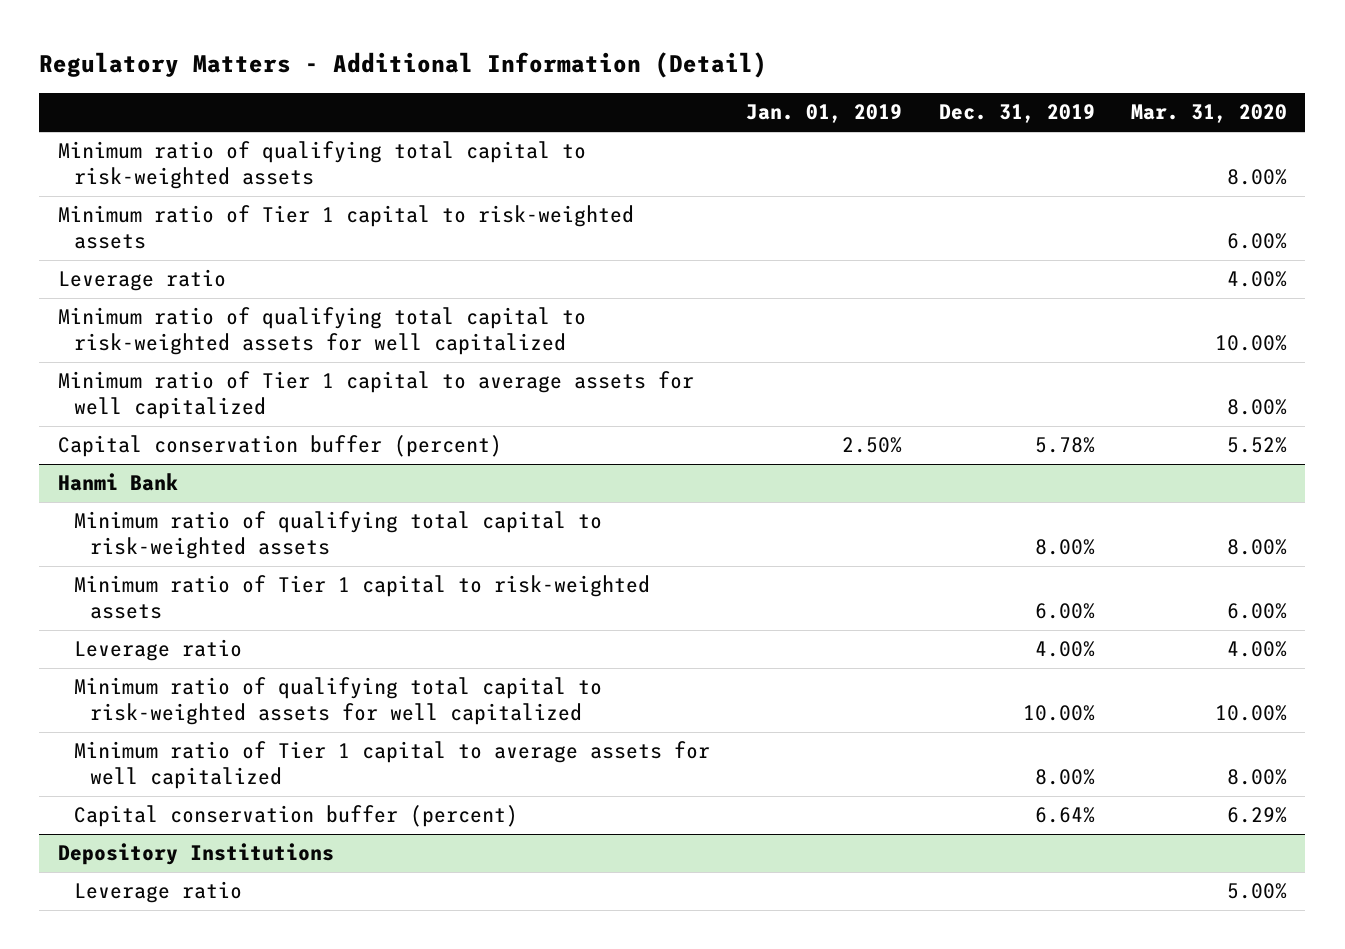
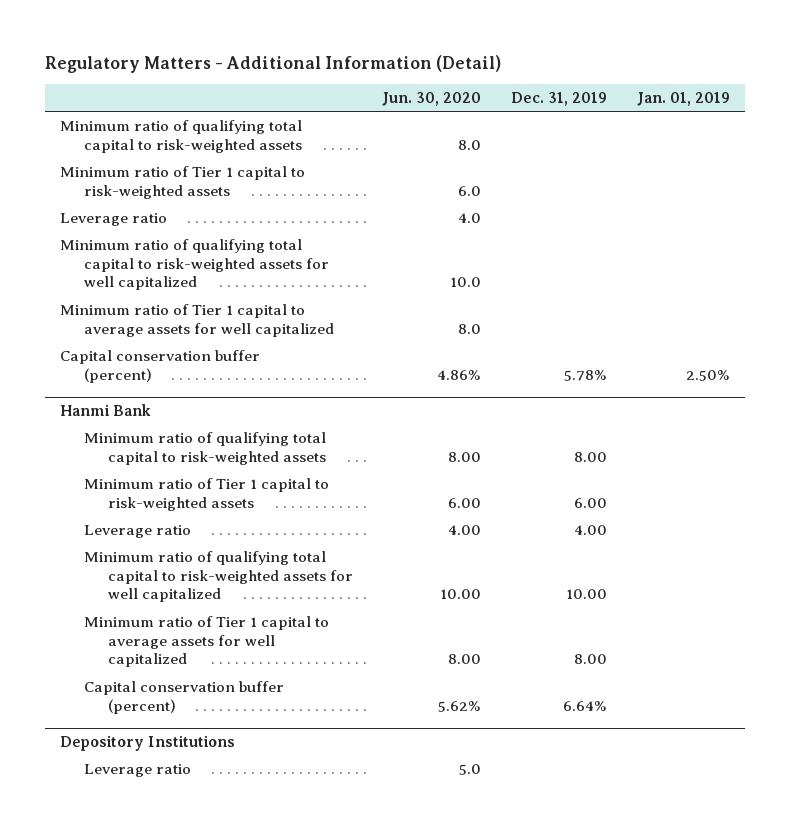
[1131,104,1288,124] Mar. 31, 2020 -> none
none -> [382,91,482,106] Jun. 30, 2020
[1034,539,1095,556] 8.00% -> [574,451,608,462] 8.00
[1034,603,1095,620] 6.00% -> [574,497,608,508] 6.00
[1034,641,1095,658] 4.00% -> [574,524,608,535] 4.00
[1022,705,1095,722] 10.00% -> [566,589,608,600] 10.00
[1034,769,1095,786] 8.00% -> [574,654,608,665] 8.00

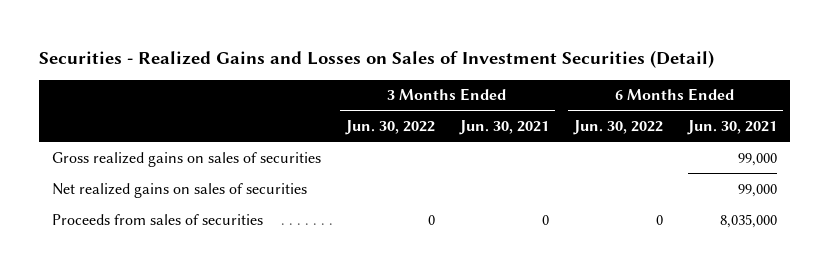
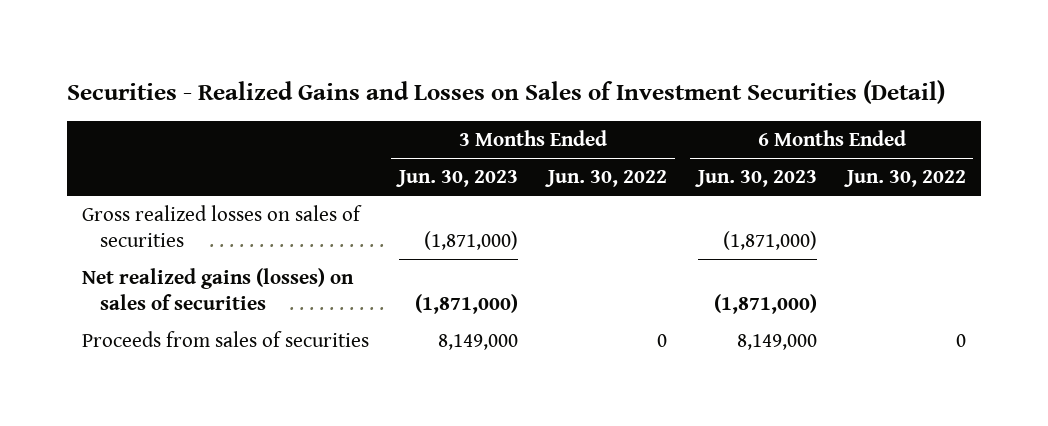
[458,120,549,136] Jun. 30, 2021 -> none
[686,120,777,136] Jun. 30, 2021 -> none
none -> [396,170,519,188] Jun. 30, 2023
none -> [694,170,817,188] Jun. 30, 2023
[51,151,321,167] Gross realized gains on sales of securities -> [81,205,362,247] Gross realized losses on sales of securities
[51,182,307,198] Net realized gains on sales of securities -> [81,268,354,310] Net realized gains (losses) on sales of securities

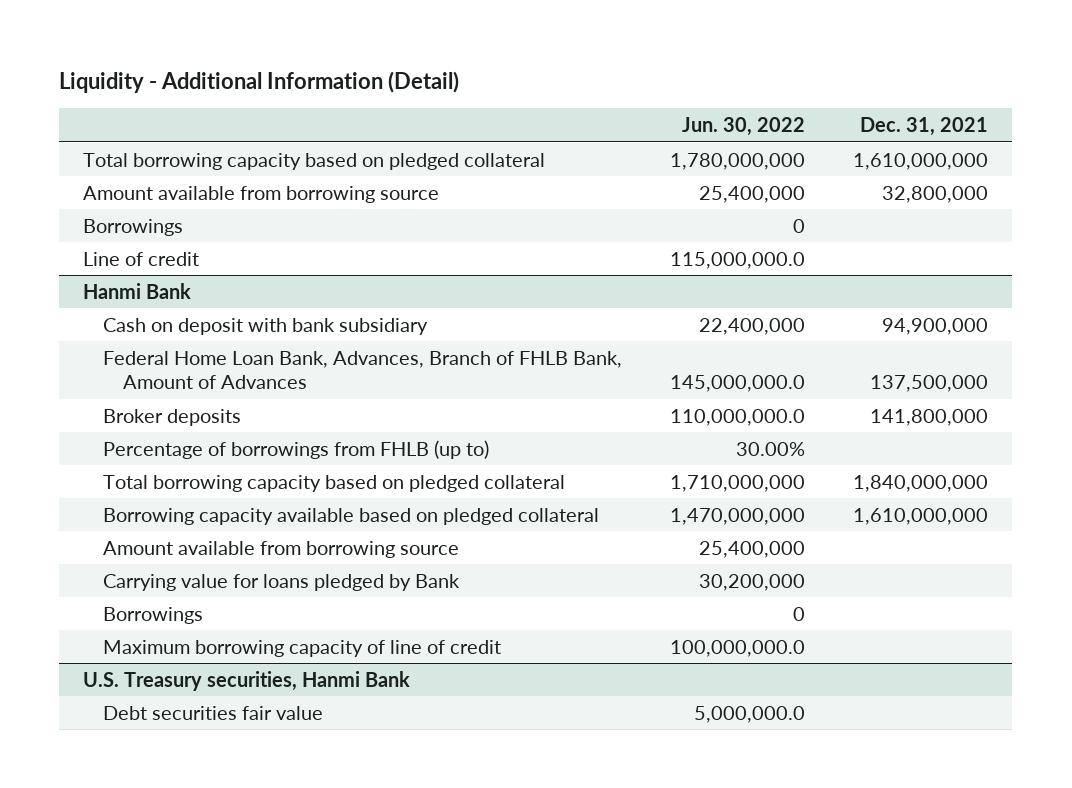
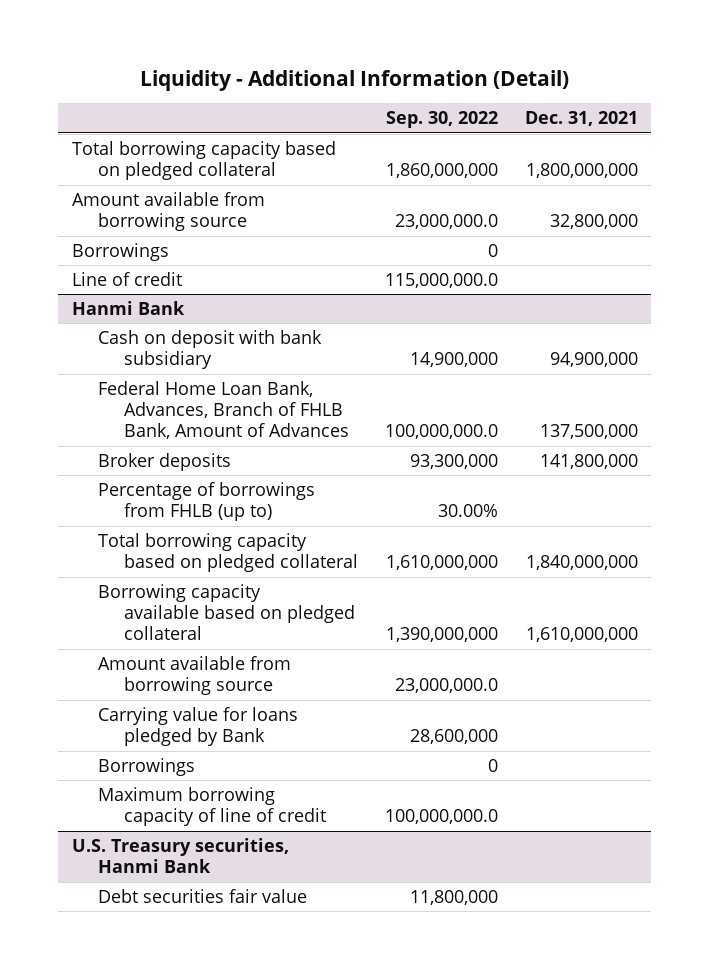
[682,117,806,137] Jun. 30, 2022 -> none
none -> [385,111,498,129] Sep. 30, 2022
[853,152,989,170] 1,610,000,000 -> [525,163,638,179] 1,800,000,000

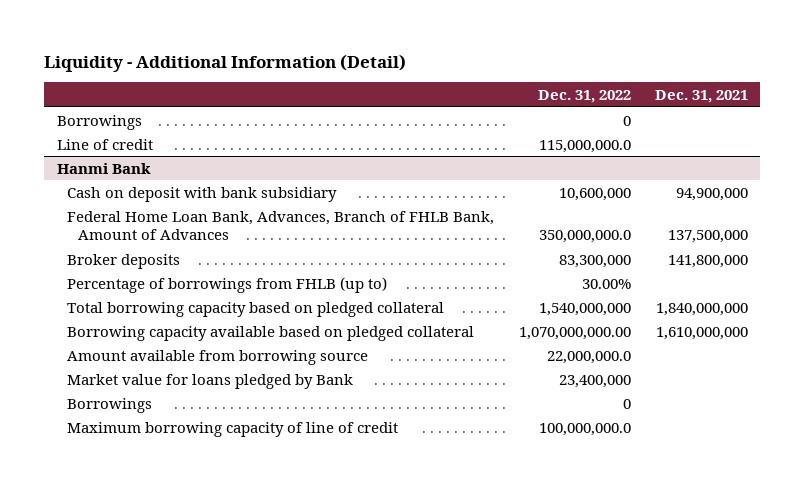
[385,111,498,129] Sep. 30, 2022 -> none
none -> [537,89,631,103] Dec. 31, 2022
[71,140,336,181] Total borrowing capacity based on pledged collateral -> none
[71,191,265,232] Amount available from borrowing source -> none
[97,706,298,747] Carrying value for loans pledged by Bank -> [67,373,354,389] Market value for loans pledged by Bank
[71,837,289,874] U.S. Treasury securities, Hanmi Bank -> none
[97,888,307,903] Debt securities fair value -> none

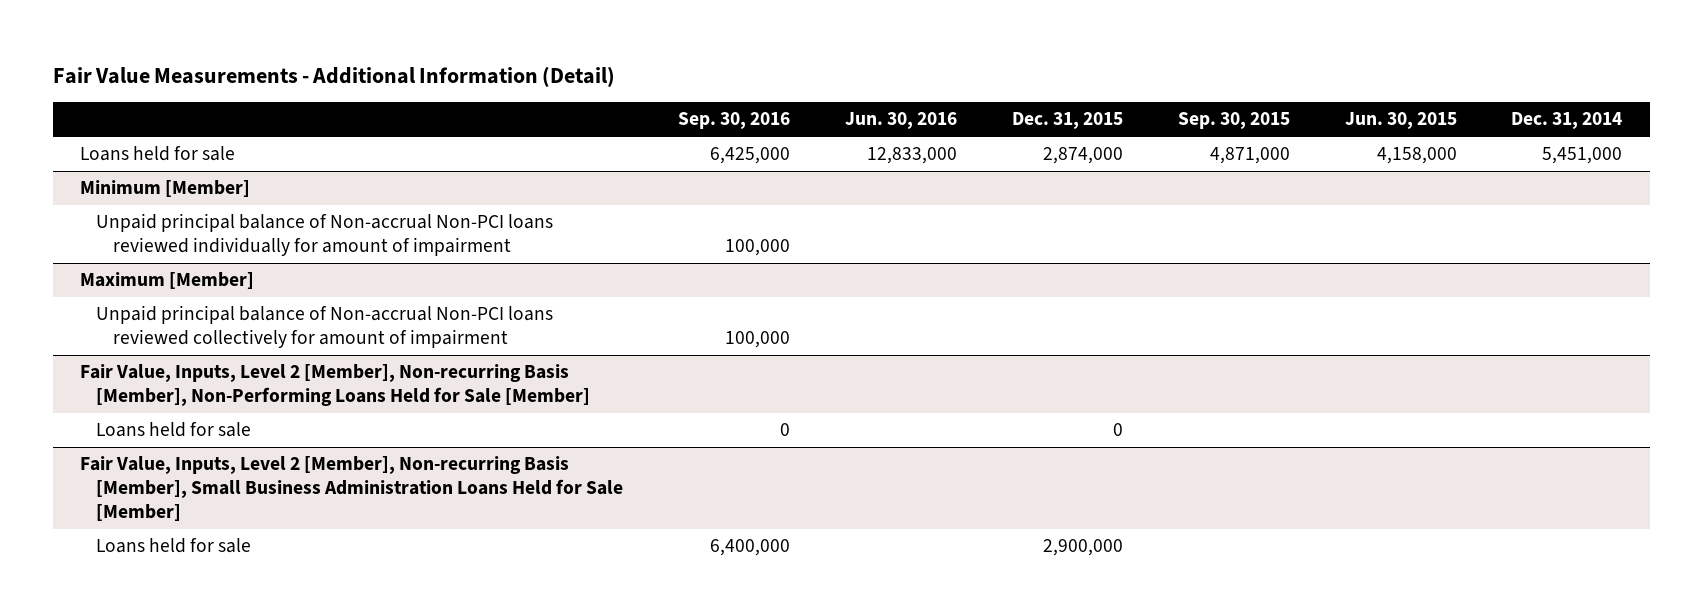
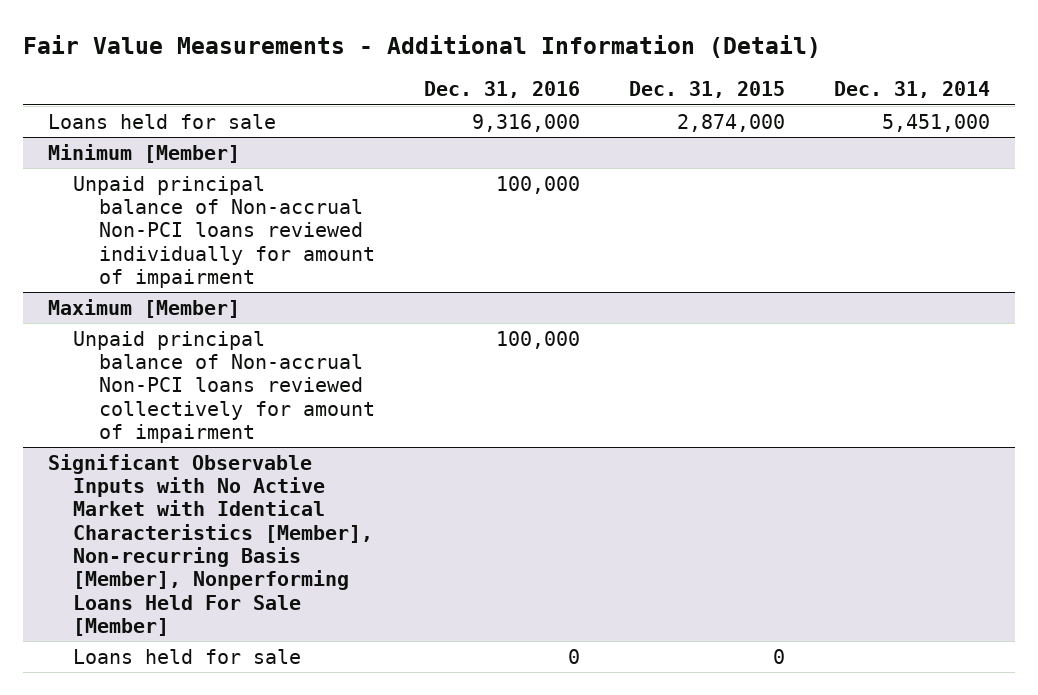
[678,112,791,130] Sep. 30, 2016 -> none
[845,112,958,130] Jun. 30, 2016 -> none
[1177,112,1290,130] Sep. 30, 2015 -> none
[1344,112,1457,130] Jun. 30, 2015 -> none
none -> [424,81,581,99] Dec. 31, 2016
[79,364,591,407] Fair Value, Inputs, Level 2 [Member], Non-recurring Basis [Member], Non-Performing Loans Held for Sale [Member] -> none
[96,422,252,438] Loans held for sale -> none
[79,456,624,522] Fair Value, Inputs, Level 2 [Member], Non-recurring Basis [Member], Small Business Administration Loans Held for Sale [Member] -> none
[96,538,252,554] Loans held for sale -> none
none -> [48,453,374,636] Significant Observable Inputs with No Active Market with Identical Characteristics [Member], Non-recurring Basis [Member], Nonperforming Loans Held For Sale [Member]
none -> [73,648,302,664] Loans held for sale

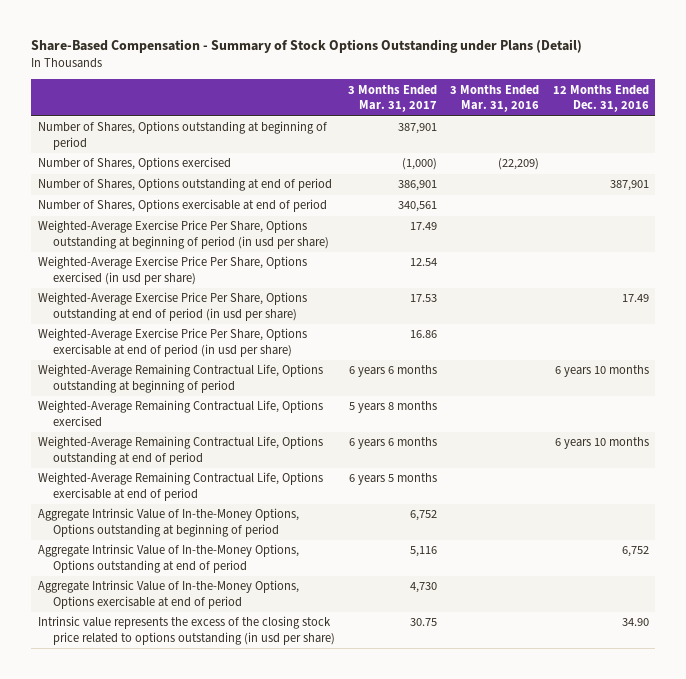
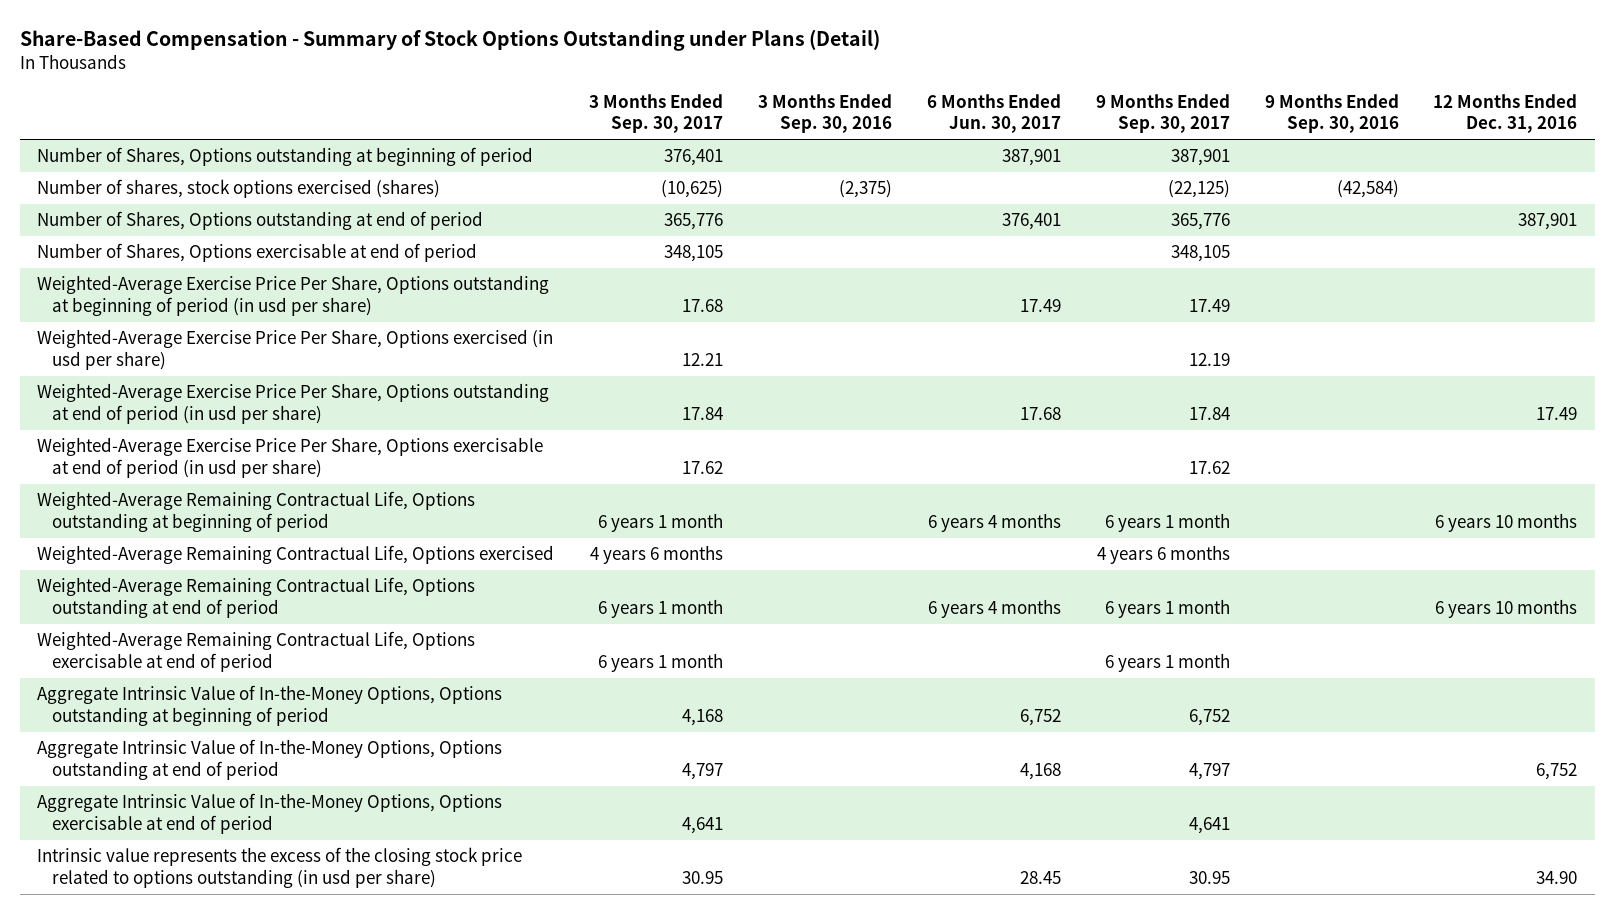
[347,84,437,113] 3 Months Ended Mar. 31, 2017 -> none
[450,84,540,113] 3 Months Ended Mar. 31, 2016 -> none
none -> [589,93,724,134] 3 Months Ended Sep. 30, 2017
none -> [758,93,893,134] 3 Months Ended Sep. 30, 2016
none -> [926,93,1061,134] 6 Months Ended Jun. 30, 2017
none -> [1095,93,1230,134] 9 Months Ended Sep. 30, 2017
none -> [1264,93,1399,134] 9 Months Ended Sep. 30, 2016
[37,157,231,171] Number of Shares, Options exercised -> [37,179,441,199] Number of shares, stock options exercised (shares)

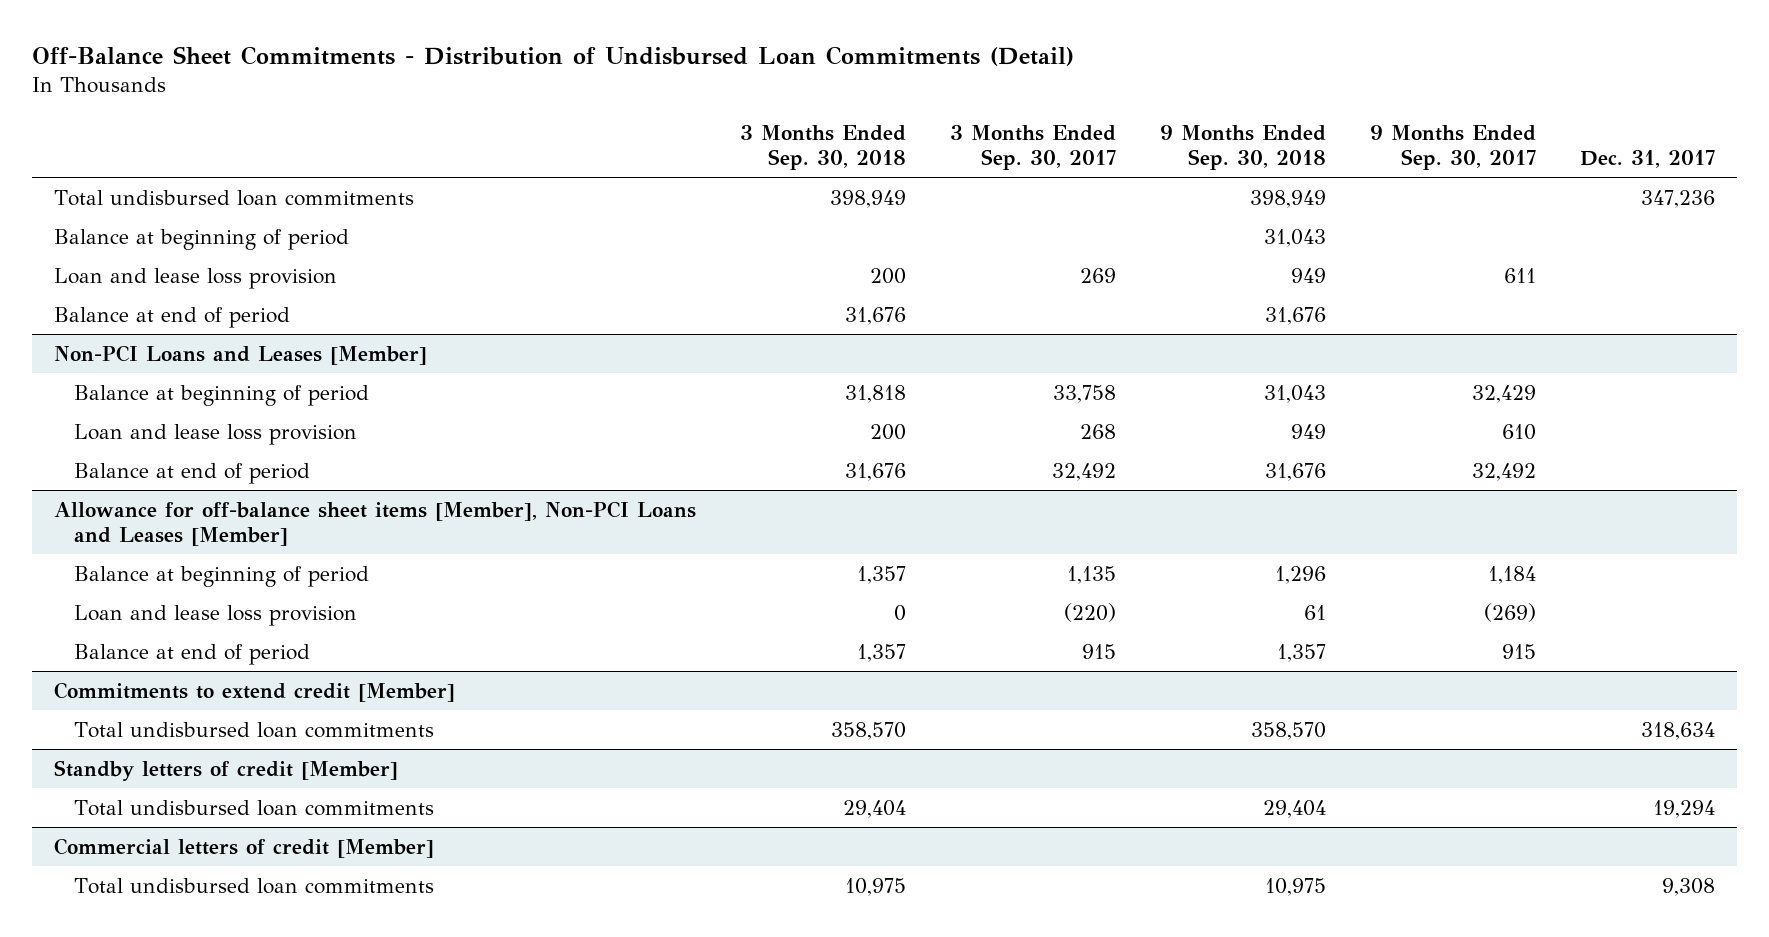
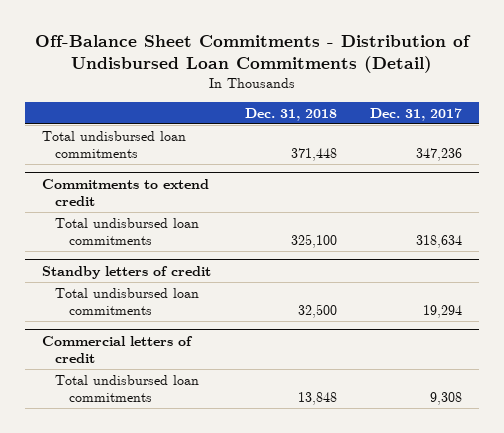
[739,124,906,171] 3 Months Ended Sep. 30, 2018 -> none
[949,124,1116,171] 3 Months Ended Sep. 30, 2017 -> none
[1159,124,1326,171] 9 Months Ended Sep. 30, 2018 -> none
[1369,124,1536,171] 9 Months Ended Sep. 30, 2017 -> none
none -> [244,107,337,121] Dec. 31, 2018
[53,228,349,250] Balance at beginning of period -> none
[53,267,337,289] Loan and lease loss provision -> none
[53,306,290,328] Balance at end of period -> none
[53,344,427,365] Non-PCI Loans and Leases [Member] -> none
[73,384,369,406] Balance at beginning of period -> none
[73,423,357,445] Loan and lease loss provision -> none
[73,462,310,484] Balance at end of period -> none
[53,500,696,546] Allowance for off-balance sheet items [Member], Non-PCI Loans and Leases [Member] -> none
[73,565,369,587] Balance at beginning of period -> none
[73,604,357,626] Loan and lease loss provision -> none
[73,643,310,665] Balance at end of period -> none
[53,681,455,702] Commitments to extend credit [Member] -> [41,178,209,207] Commitments to extend credit
[53,759,398,781] Standby letters of credit [Member] -> [41,265,211,279] Standby letters of credit
[53,837,434,858] Commercial letters of credit [Member] -> [41,335,193,364] Commercial letters of credit

